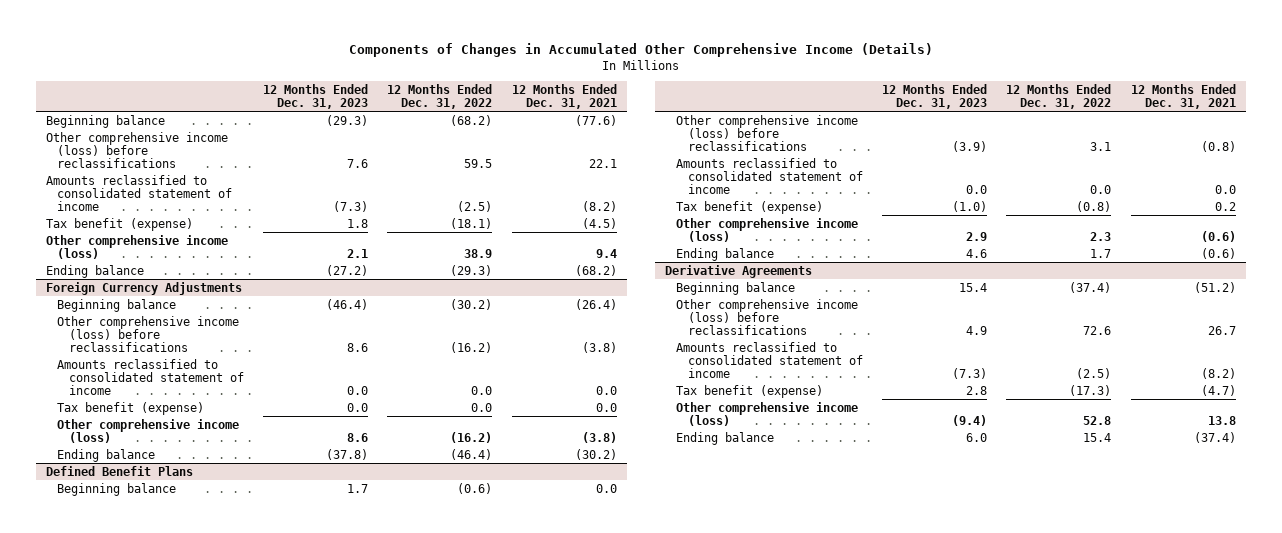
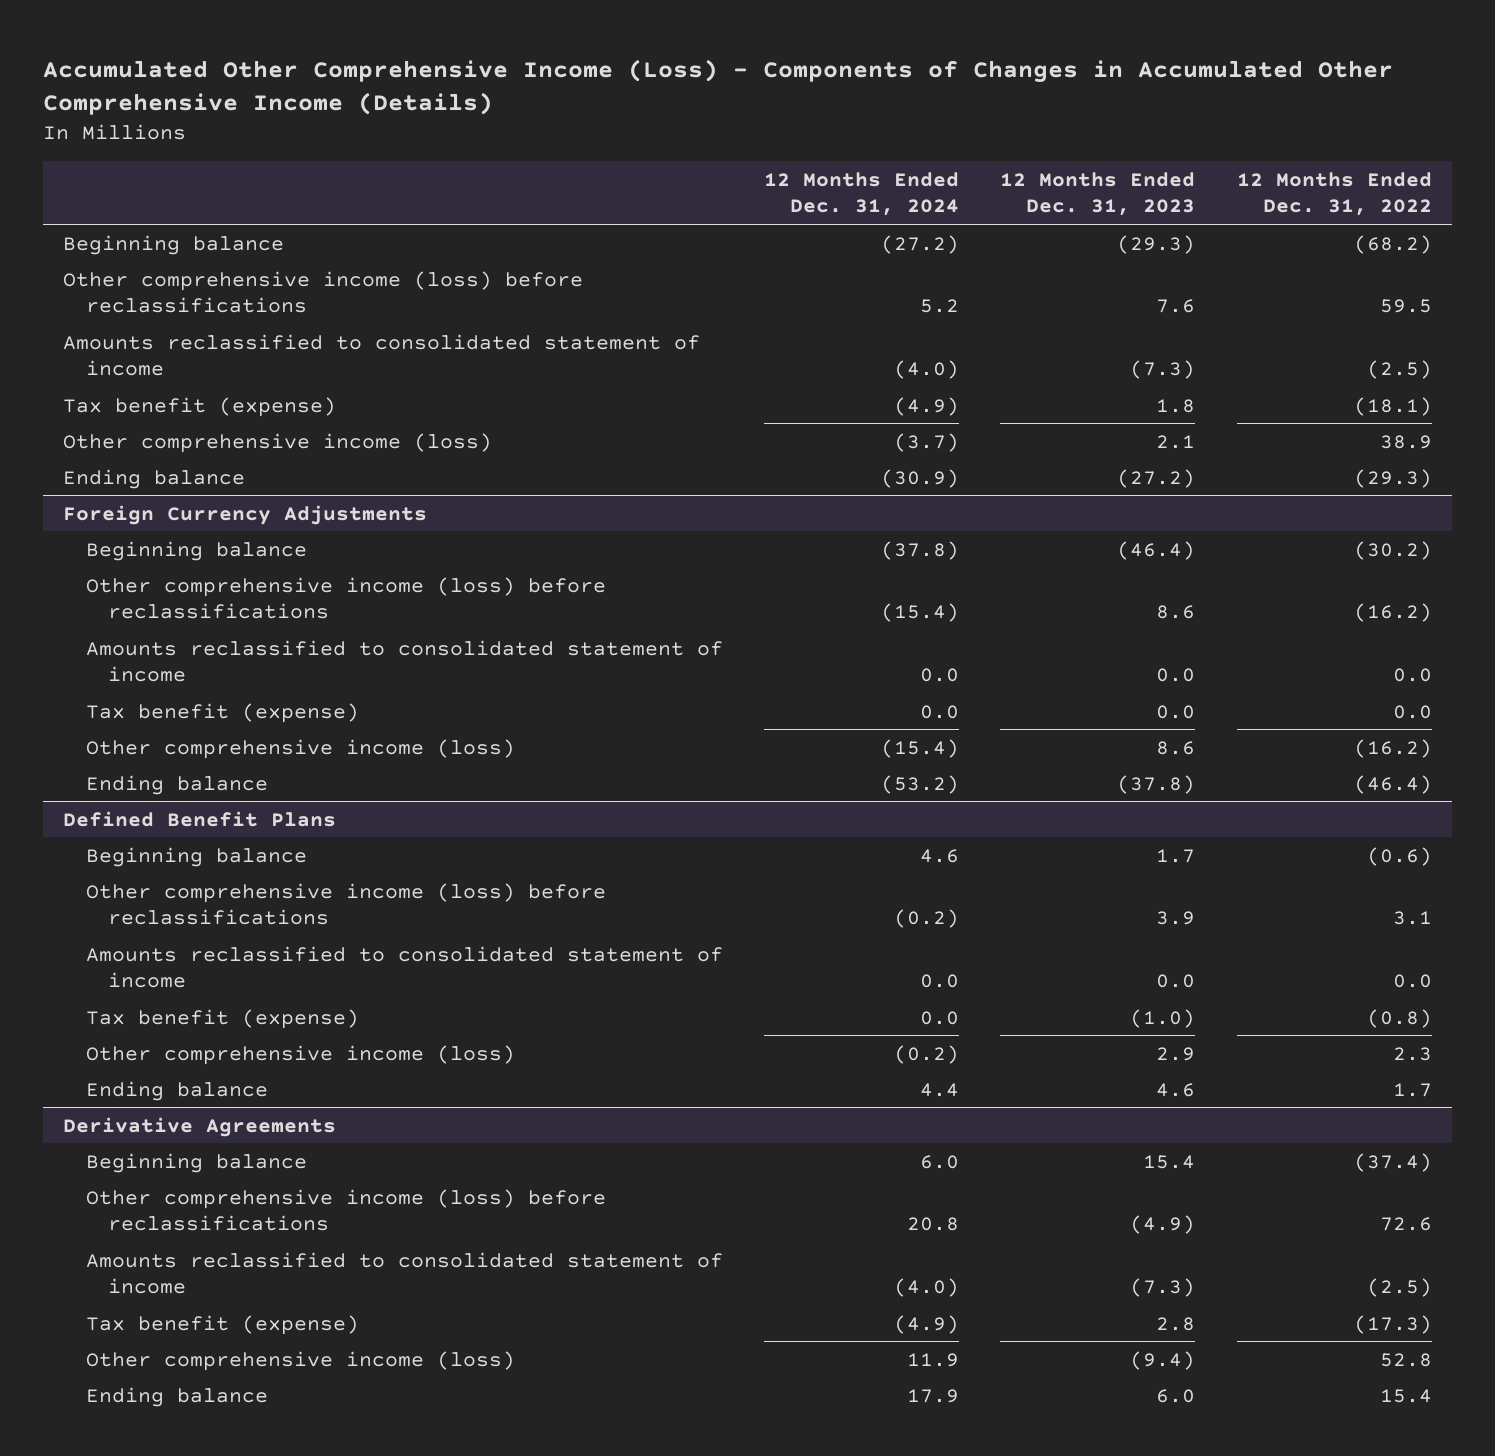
[349,43,934,58] Components of Changes in Accumulated Other Comprehensive Income (Details) -> [42,58,1393,116] Accumulated Other Comprehensive Income (Loss) - Components of Changes in Accumulated Other Comprehensive Income (Details)
[511,83,617,109] 12 Months Ended Dec. 31, 2021 -> none
none -> [764,171,960,217] 12 Months Ended Dec. 31, 2024
[952,140,988,152] (3.9) -> [1156,911,1196,926] 3.9
[966,325,988,335] 4.9 -> [1130,1215,1196,1235] (4.9)

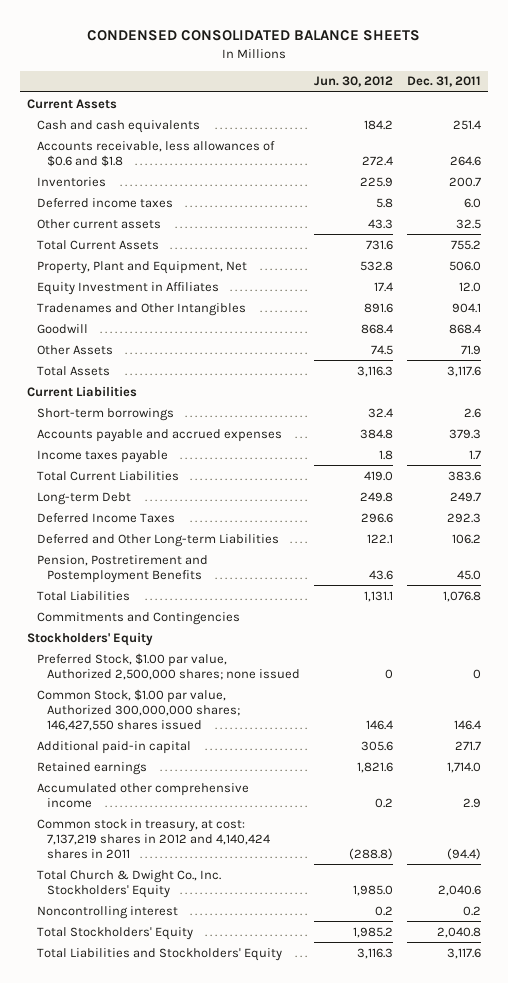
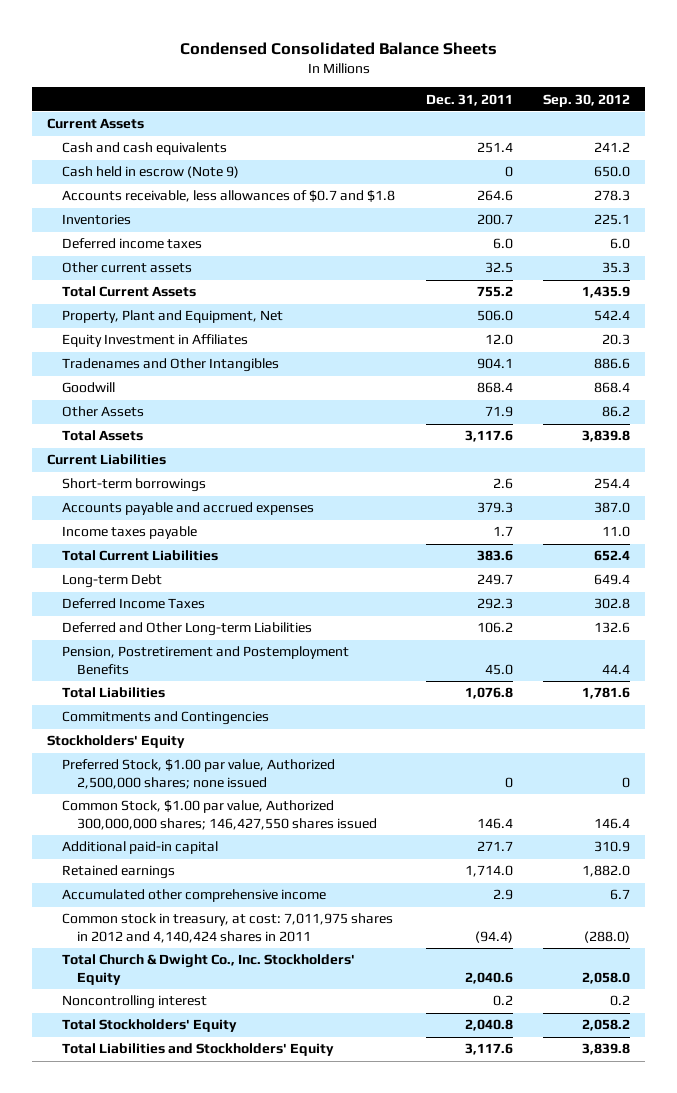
[87,30,421,42] CONDENSED CONSOLIDATED BALANCE SHEETS -> [179,41,497,55] Condensed Consolidated Balance Sheets
[313,76,393,88] Jun. 30, 2012 -> none
none -> [543,93,631,107] Sep. 30, 2012
none -> [61,166,239,179] Cash held in escrow (Note 9)
[36,140,275,167] Accounts receivable, less allowances of $0.6 and $1.8 -> [61,190,395,203] Accounts receivable, less allowances of $0.7 and $1.8
[36,818,270,859] Common stock in treasury, at cost: 7,137,219 shares in 2012 and 4,140,424 shares in 2011 -> [61,913,393,943] Common stock in treasury, at cost: 7,011,975 shares in 2012 and 4,140,424 shares in 2011

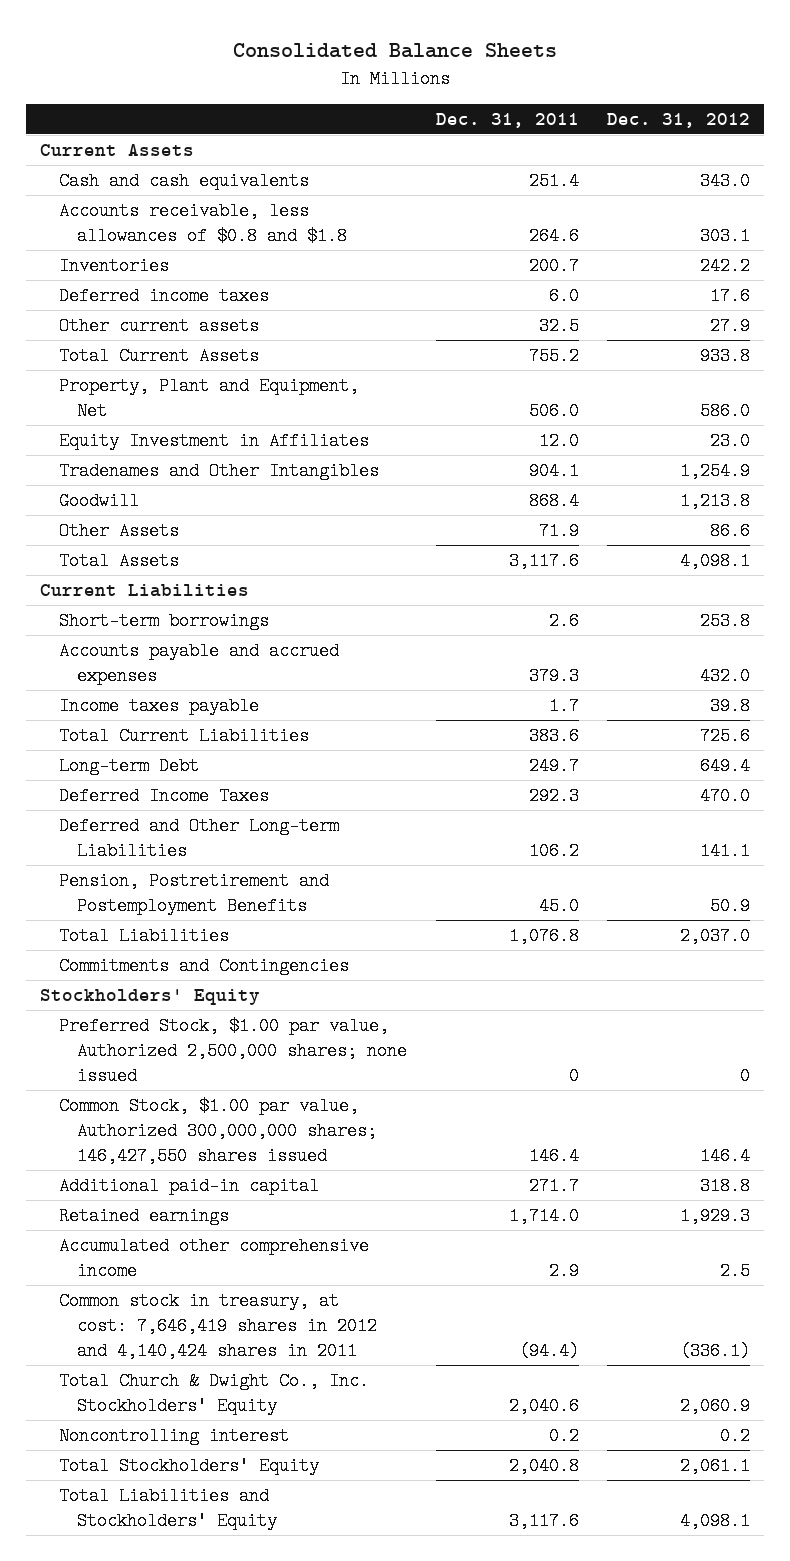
[179,41,497,55] Condensed Consolidated Balance Sheets -> [233,43,558,59] Consolidated Balance Sheets
[543,93,631,107] Sep. 30, 2012 -> none
none -> [606,113,750,129] Dec. 31, 2012
[61,166,239,179] Cash held in escrow (Note 9) -> none
[61,190,395,203] Accounts receivable, less allowances of $0.7 and $1.8 -> [58,202,348,246] Accounts receivable, less allowances of $0.8 and $1.8
[61,913,393,943] Common stock in treasury, at cost: 7,011,975 shares in 2012 and 4,140,424 shares in 2011 -> [58,1292,378,1361] Common stock in treasury, at cost: 7,646,419 shares in 2012 and 4,140,424 shares in 2011

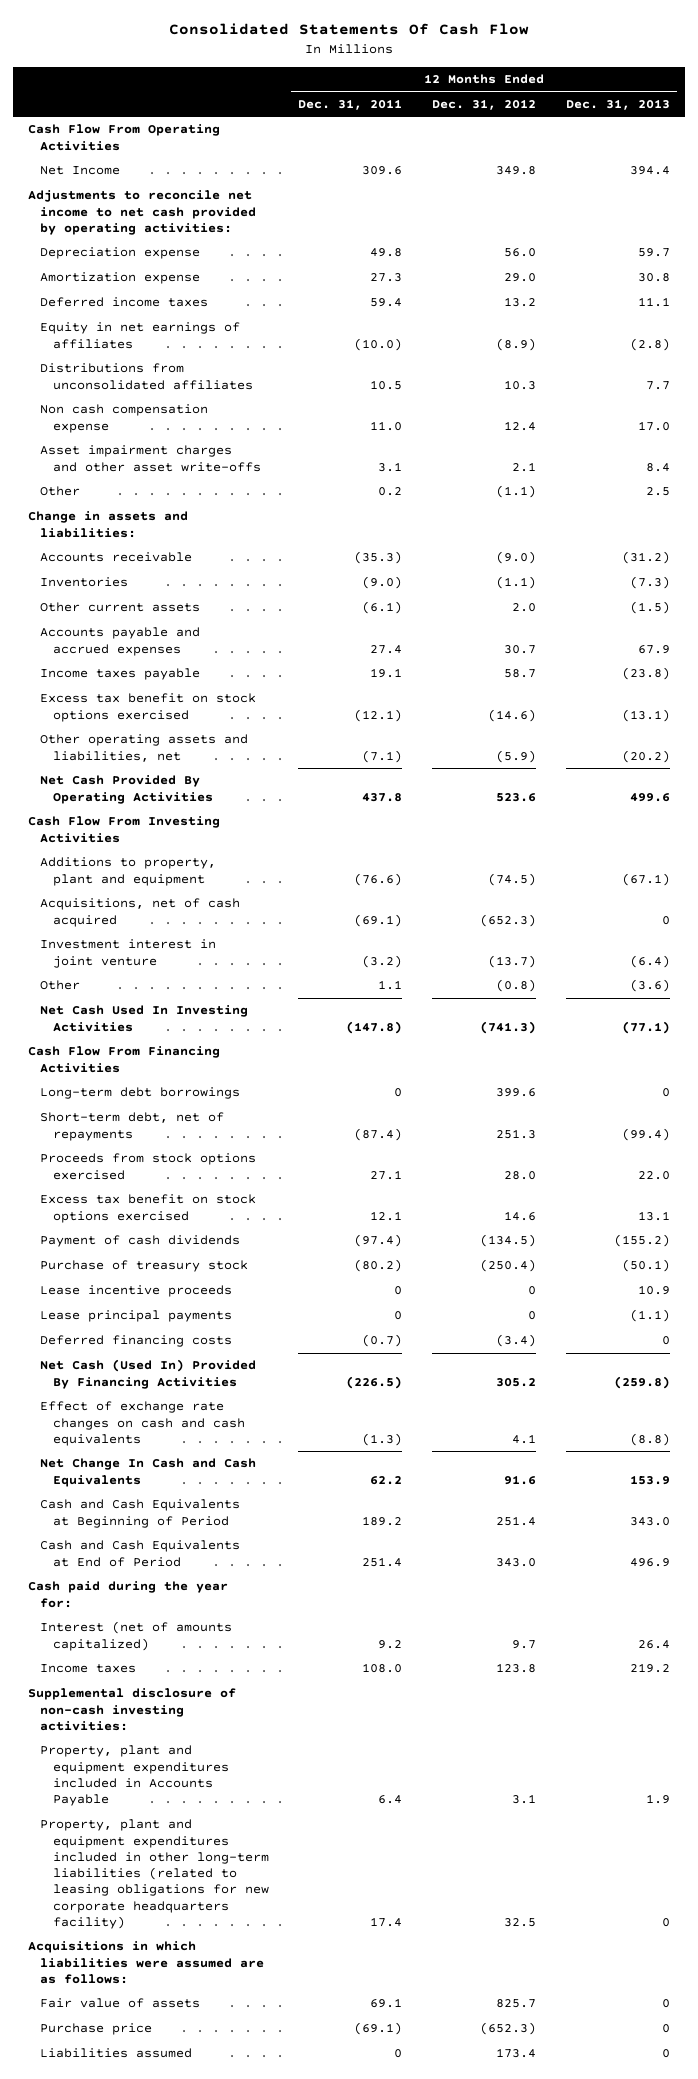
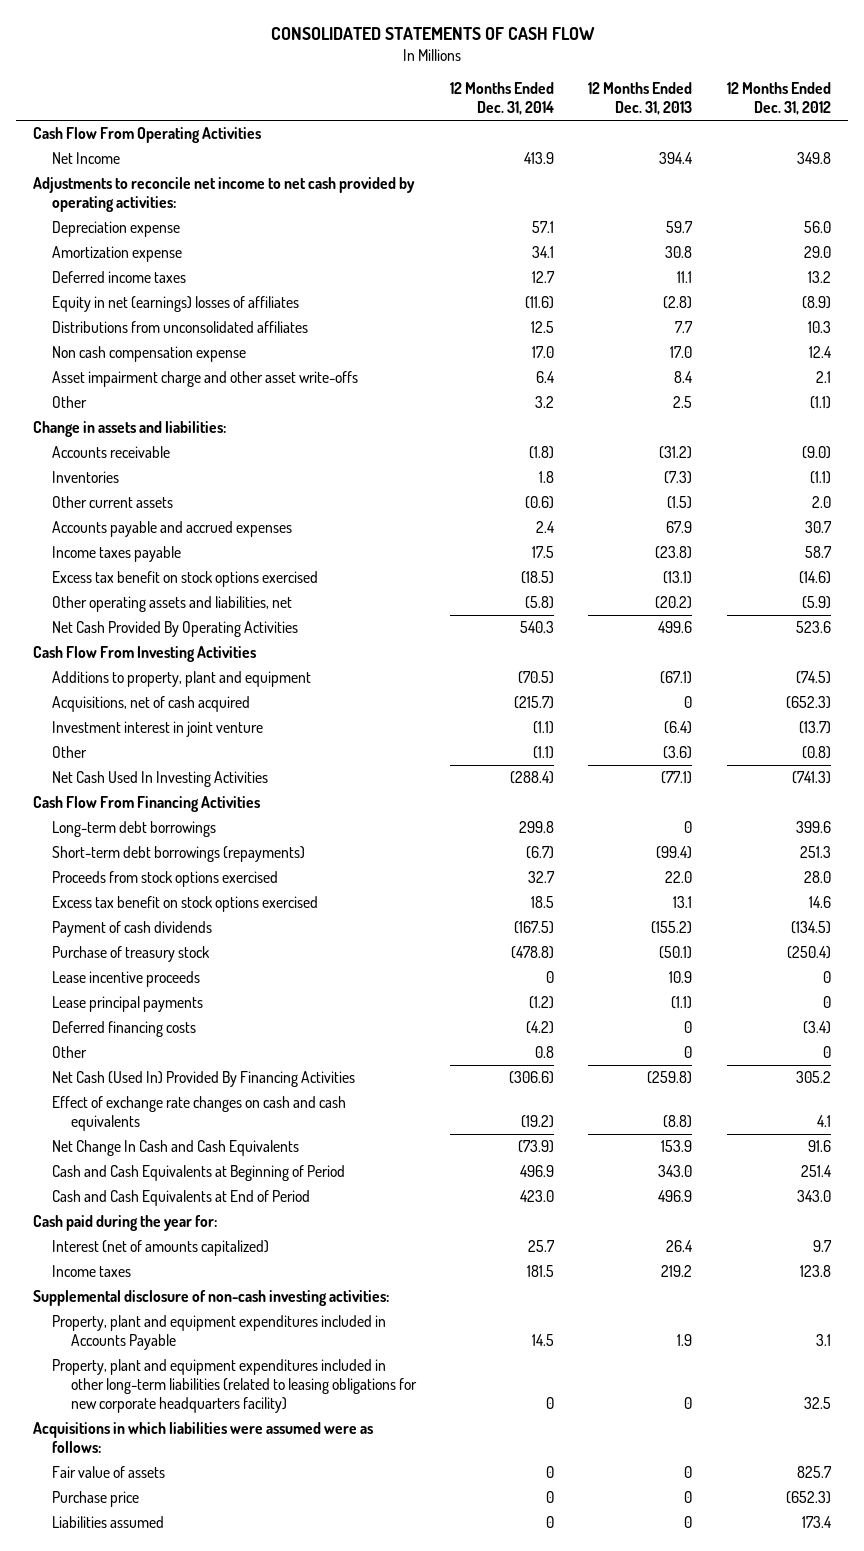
[169,23,530,36] Consolidated Statements Of Cash Flow -> [270,26,595,40] CONSOLIDATED STATEMENTS OF CASH FLOW
[298,98,403,110] Dec. 31, 2011 -> none
none -> [450,82,555,116] 12 Months Ended Dec. 31, 2014
[40,322,241,349] Equity in net earnings of affiliates -> [52,296,300,313] Equity in net (earnings) losses of affiliates
[40,445,261,472] Asset impairment charges and other asset write-offs -> [52,371,359,388] Asset impairment charge and other asset write-offs
[40,1112,225,1141] Short-term debt, net of repayments -> [52,846,306,863] Short-term debt borrowings (repayments)
none -> [52,1046,88,1059] Other
[28,1941,265,1984] Acquisitions in which liabilities were assumed are as follows: -> [33,1422,374,1454] Acquisitions in which liabilities were assumed were as follows:

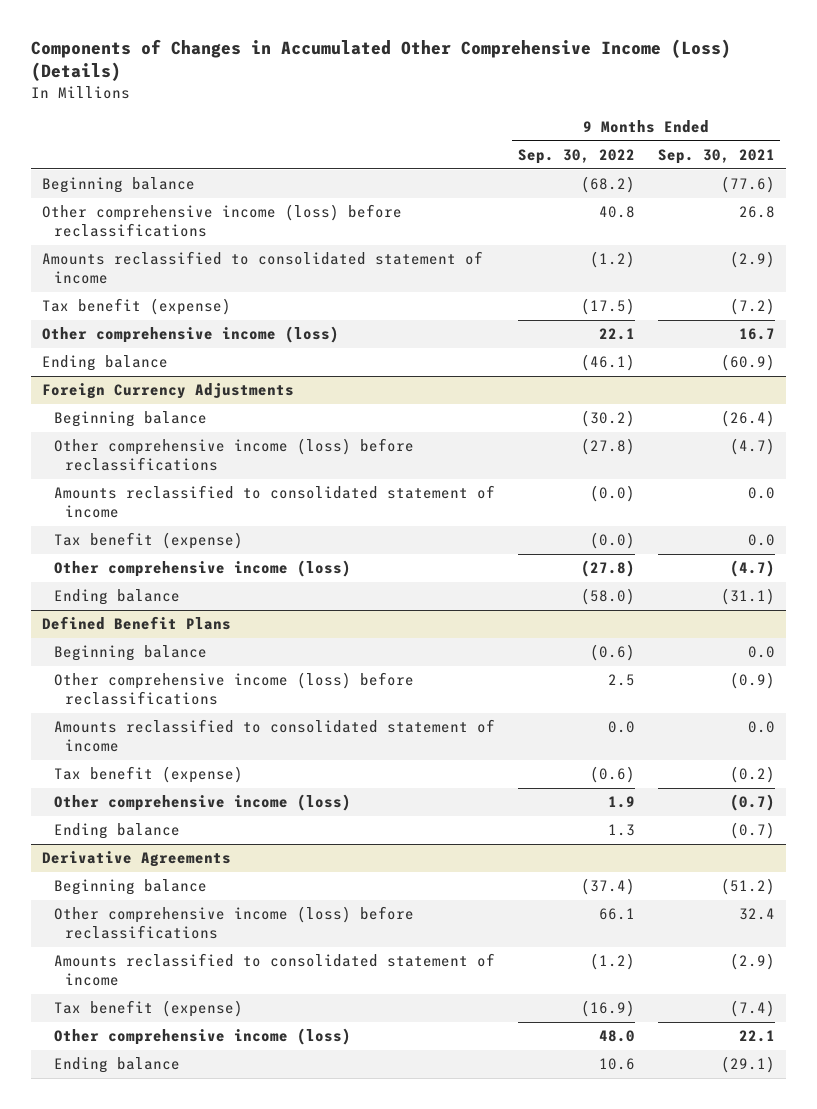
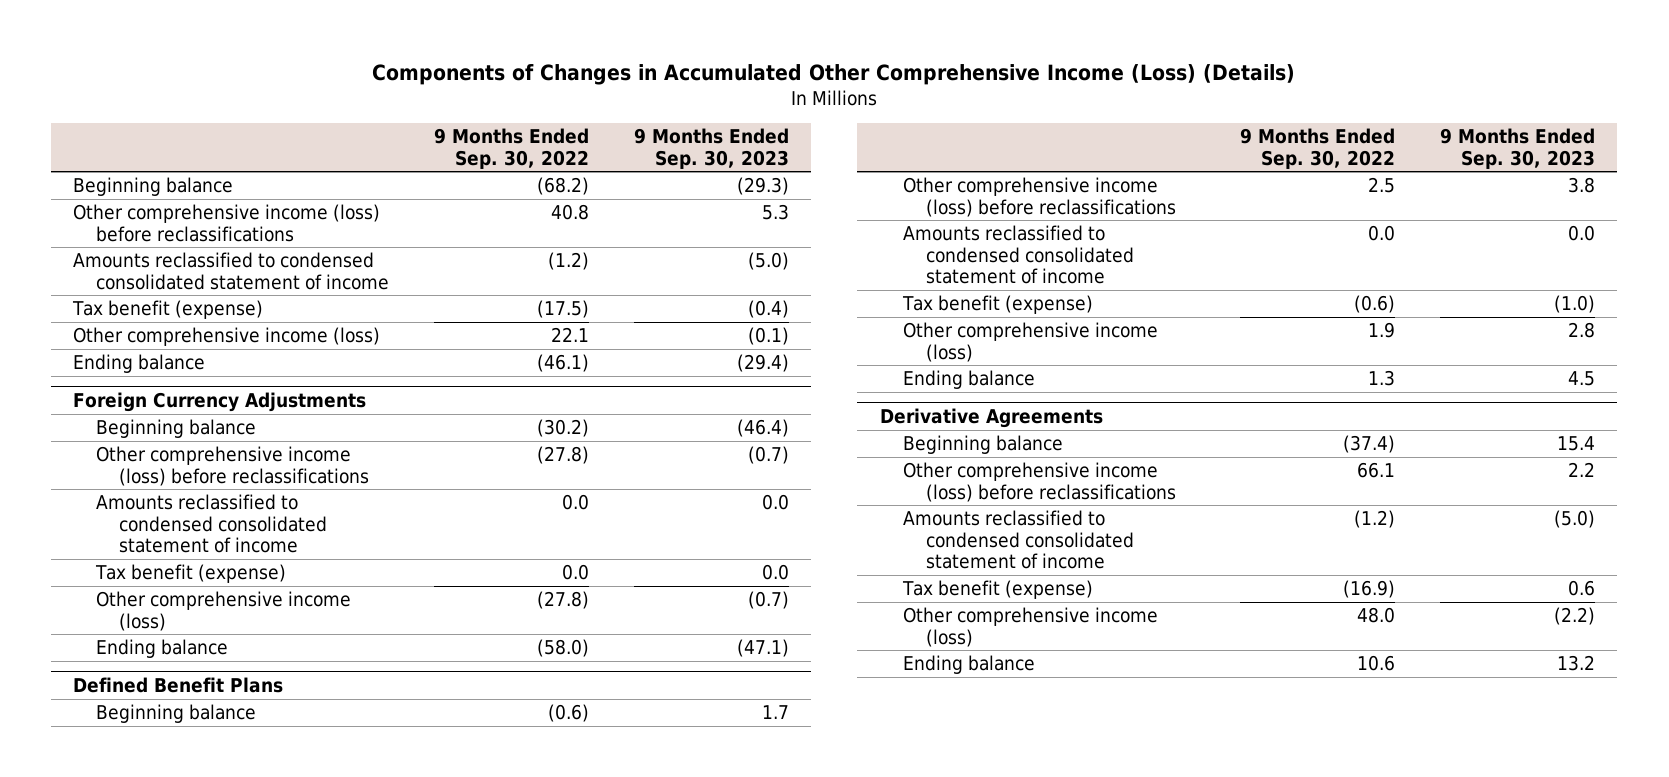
[657,149,775,165] Sep. 30, 2021 -> none
none -> [633,128,789,169] 9 Months Ended Sep. 30, 2023
[42,251,484,285] Amounts reclassified to consolidated statement of income -> [73,252,390,290] Amounts reclassified to condensed consolidated statement of income
[53,485,495,519] Amounts reclassified to consolidated statement of income -> [96,494,328,554] Amounts reclassified to condensed consolidated statement of income
[589,485,635,503] (0.0) -> [562,494,590,511] 0.0
[589,532,635,550] (0.0) -> [562,564,590,581] 0.0
[53,719,495,753] Amounts reclassified to consolidated statement of income -> [902,225,1134,285] Amounts reclassified to condensed consolidated statement of income
[53,953,495,987] Amounts reclassified to consolidated statement of income -> [902,510,1134,570] Amounts reclassified to condensed consolidated statement of income

